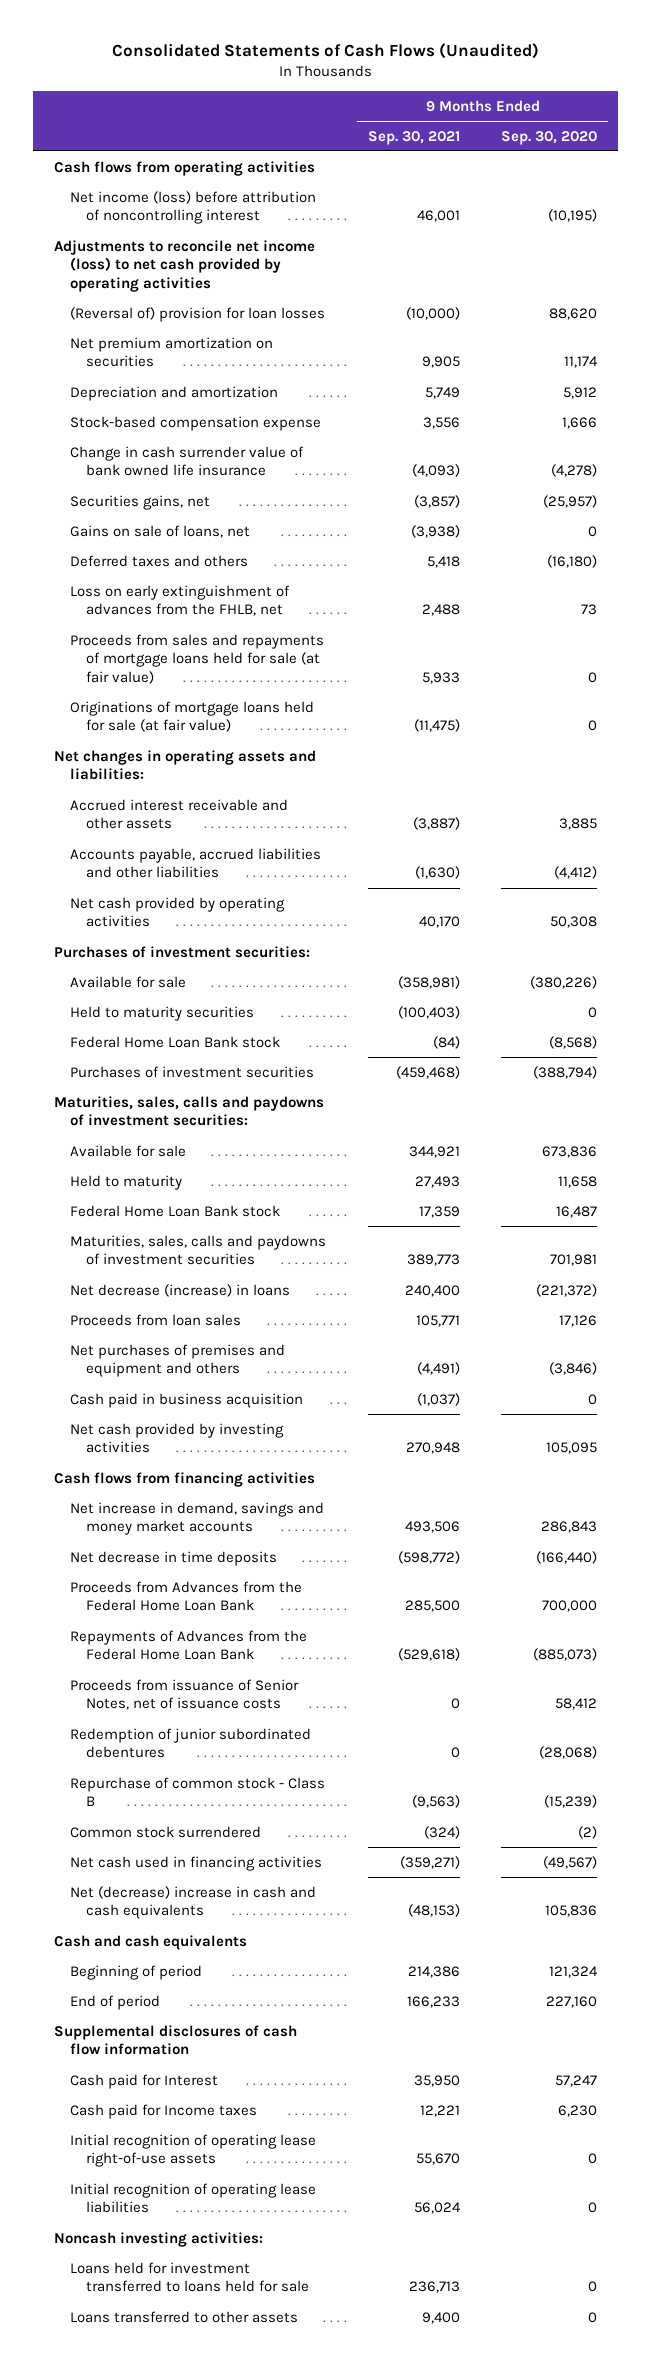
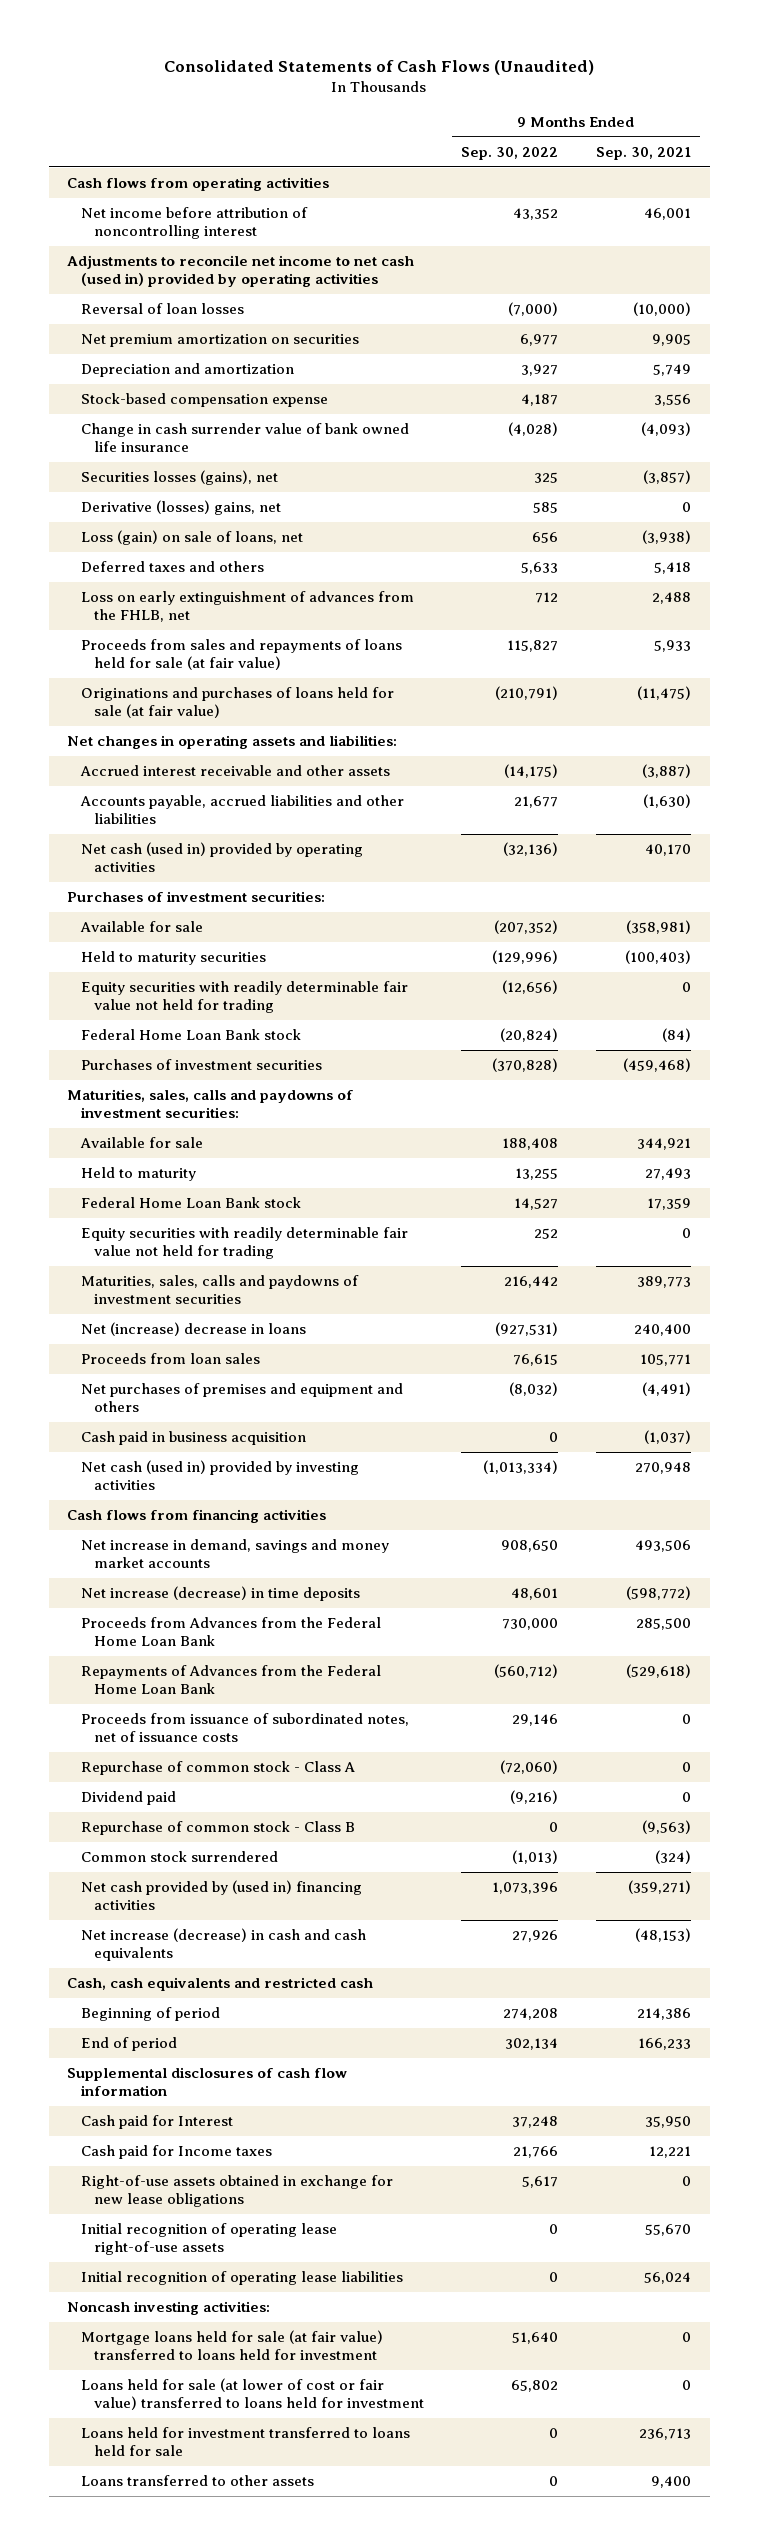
[501,130,598,145] Sep. 30, 2020 -> none
none -> [461,146,559,160] Sep. 30, 2022
[70,190,317,225] Net income (loss) before attribution of noncontrolling interest -> [80,207,308,240] Net income before attribution of noncontrolling interest
[54,239,316,292] Adjustments to reconcile net income (loss) to net cash provided by operating activities -> [67,255,415,288] Adjustments to reconcile net income to net cash (used in) provided by operating activities
[70,306,326,322] (Reversal of) provision for loan losses -> [80,303,244,315] Reversal of loan losses
[70,494,211,510] Securities gains, net -> [80,470,278,486] Securities losses (gains), net
none -> [80,500,281,516] Derivative (losses) gains, net
[70,524,251,538] Gains on sale of loans, net -> [80,530,303,546] Loss (gain) on sale of loans, net
[70,633,325,684] Proceeds from sales and repayments of mortgage loans held for sale (at fair value) -> [80,639,402,671] Proceeds from sales and repayments of loans held for sale (at fair value)
[70,700,315,733] Originations of mortgage loans held for sale (at fair value) -> [80,687,394,719] Originations and purchases of loans held for sale (at fair value)
[70,896,286,928] Net cash provided by operating activities -> [80,842,363,873] Net cash (used in) provided by operating activities
none -> [80,981,408,1014] Equity securities with readily determinable fair value not held for trading
none -> [80,1227,408,1260] Equity securities with readily determinable fair value not held for trading
[70,1283,291,1297] Net decrease (increase) in loans -> [80,1322,306,1337] Net (increase) decrease in loans
[70,1422,285,1454] Net cash provided by investing activities -> [80,1460,359,1491] Net cash (used in) provided by investing activities
[70,1550,278,1566] Net decrease in time deposits -> [80,1586,360,1602] Net increase (decrease) in time deposits
[70,1727,312,1759] Redemption of junior subordinated debentures -> none
[70,1678,300,1711] Proceeds from issuance of Senior Notes, net of issuance costs -> [80,1713,409,1743] Proceeds from issuance of subordinated notes, net of issuance costs
none -> [80,1761,355,1776] Repurchase of common stock - Class A
none -> [80,1791,176,1806] Dividend paid
[70,1855,323,1871] Net cash used in financing activities -> [80,1880,362,1911] Net cash provided by (used in) financing activities
[70,1885,317,1920] Net (decrease) increase in cash and cash equivalents -> [80,1928,366,1962] Net increase (decrease) in cash and cash equivalents
[54,1934,248,1950] Cash and cash equivalents -> [67,1977,374,1992] Cash, cash equivalents and restricted cash
none -> [80,2175,393,2208] Right-of-use assets obtained in exchange for new lease obligations
none -> [80,2330,383,2361] Mortgage loans held for sale (at fair value) transferred to loans held for investment
none -> [80,2378,424,2411] Loans held for sale (at lower of cost or fair value) transferred to loans held for investment

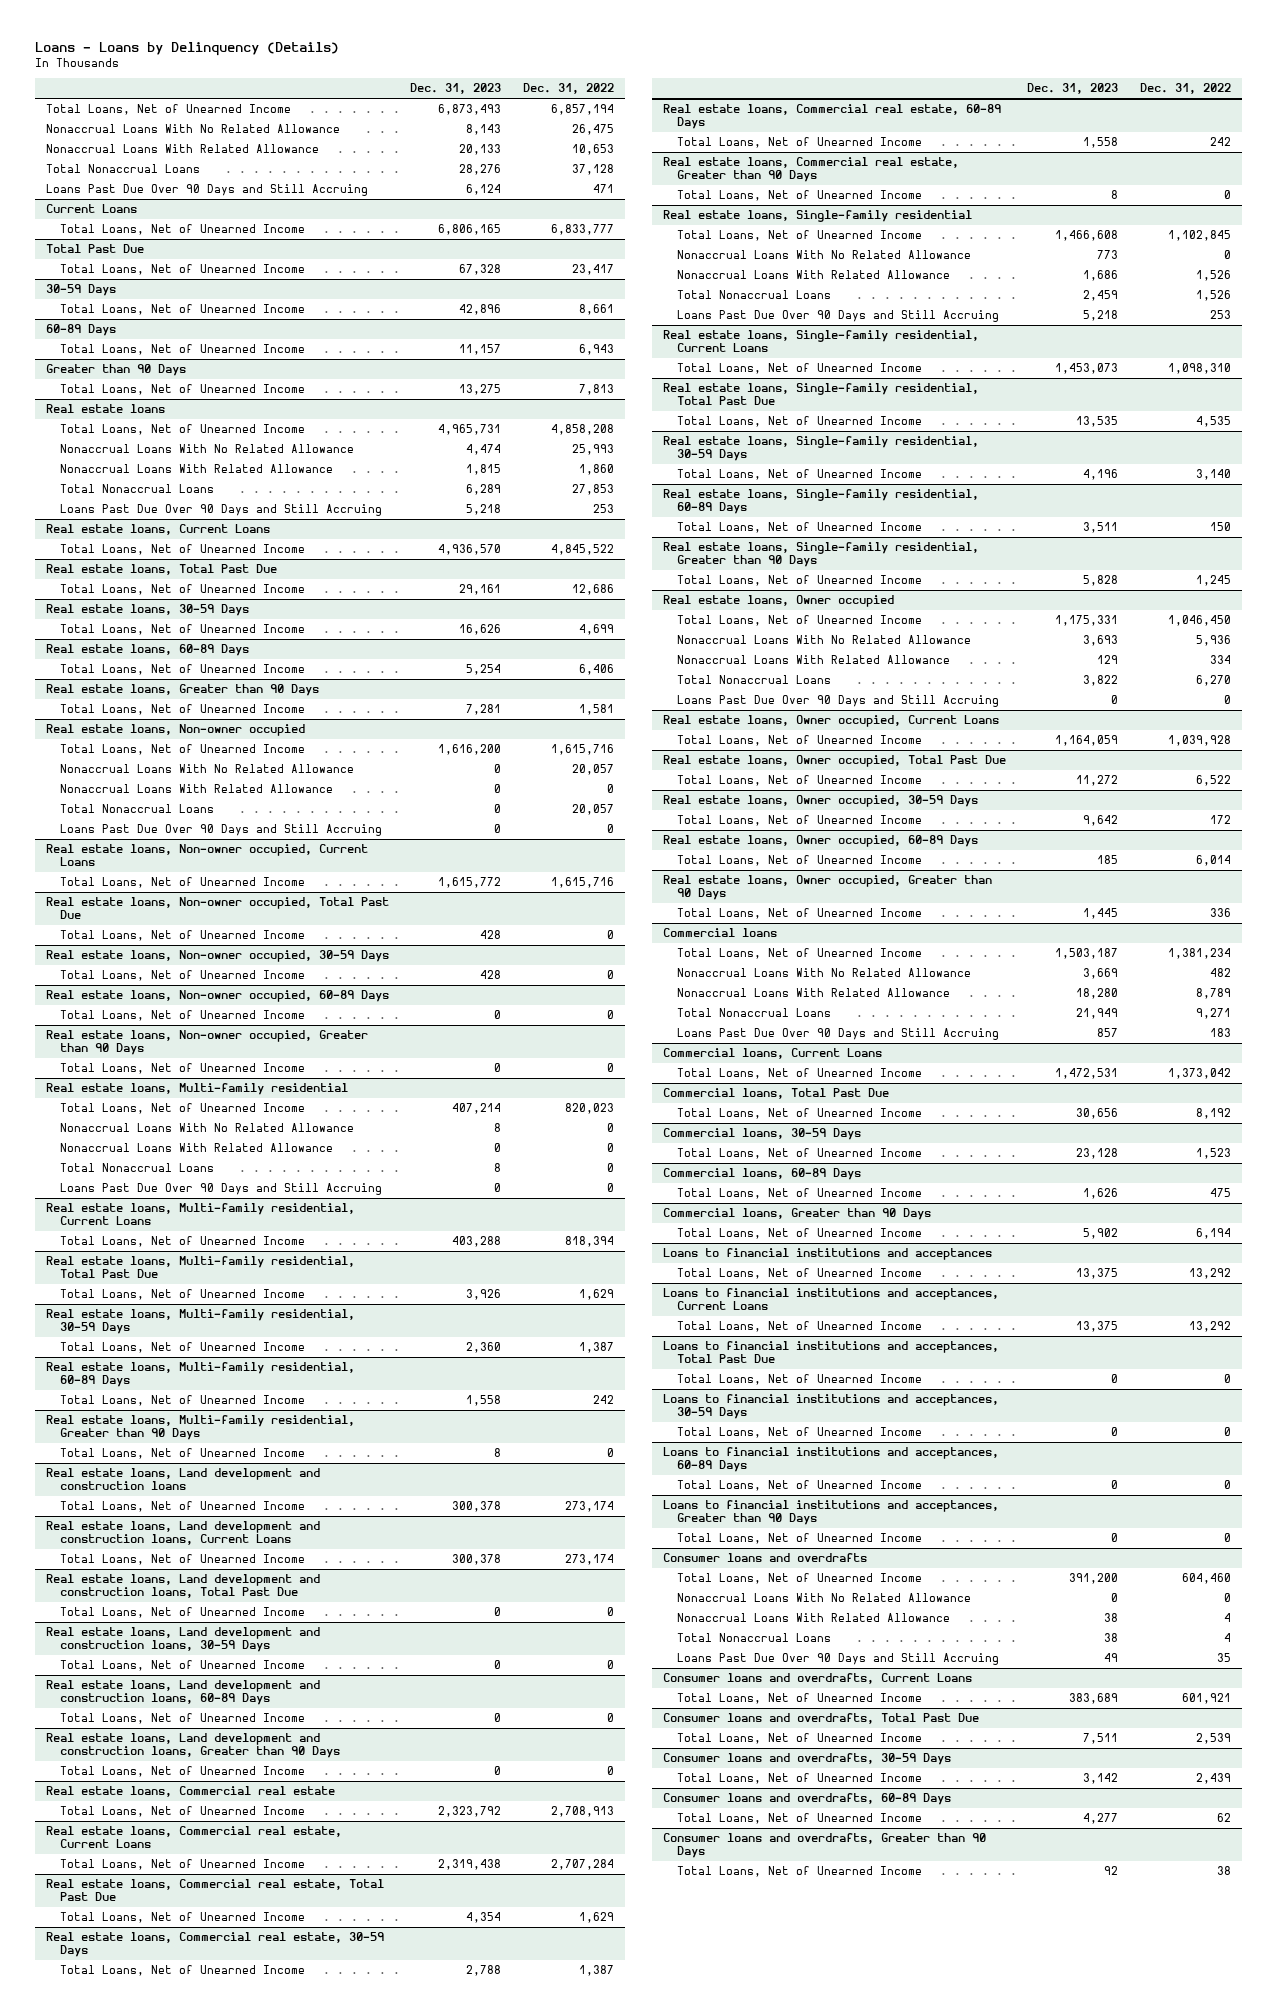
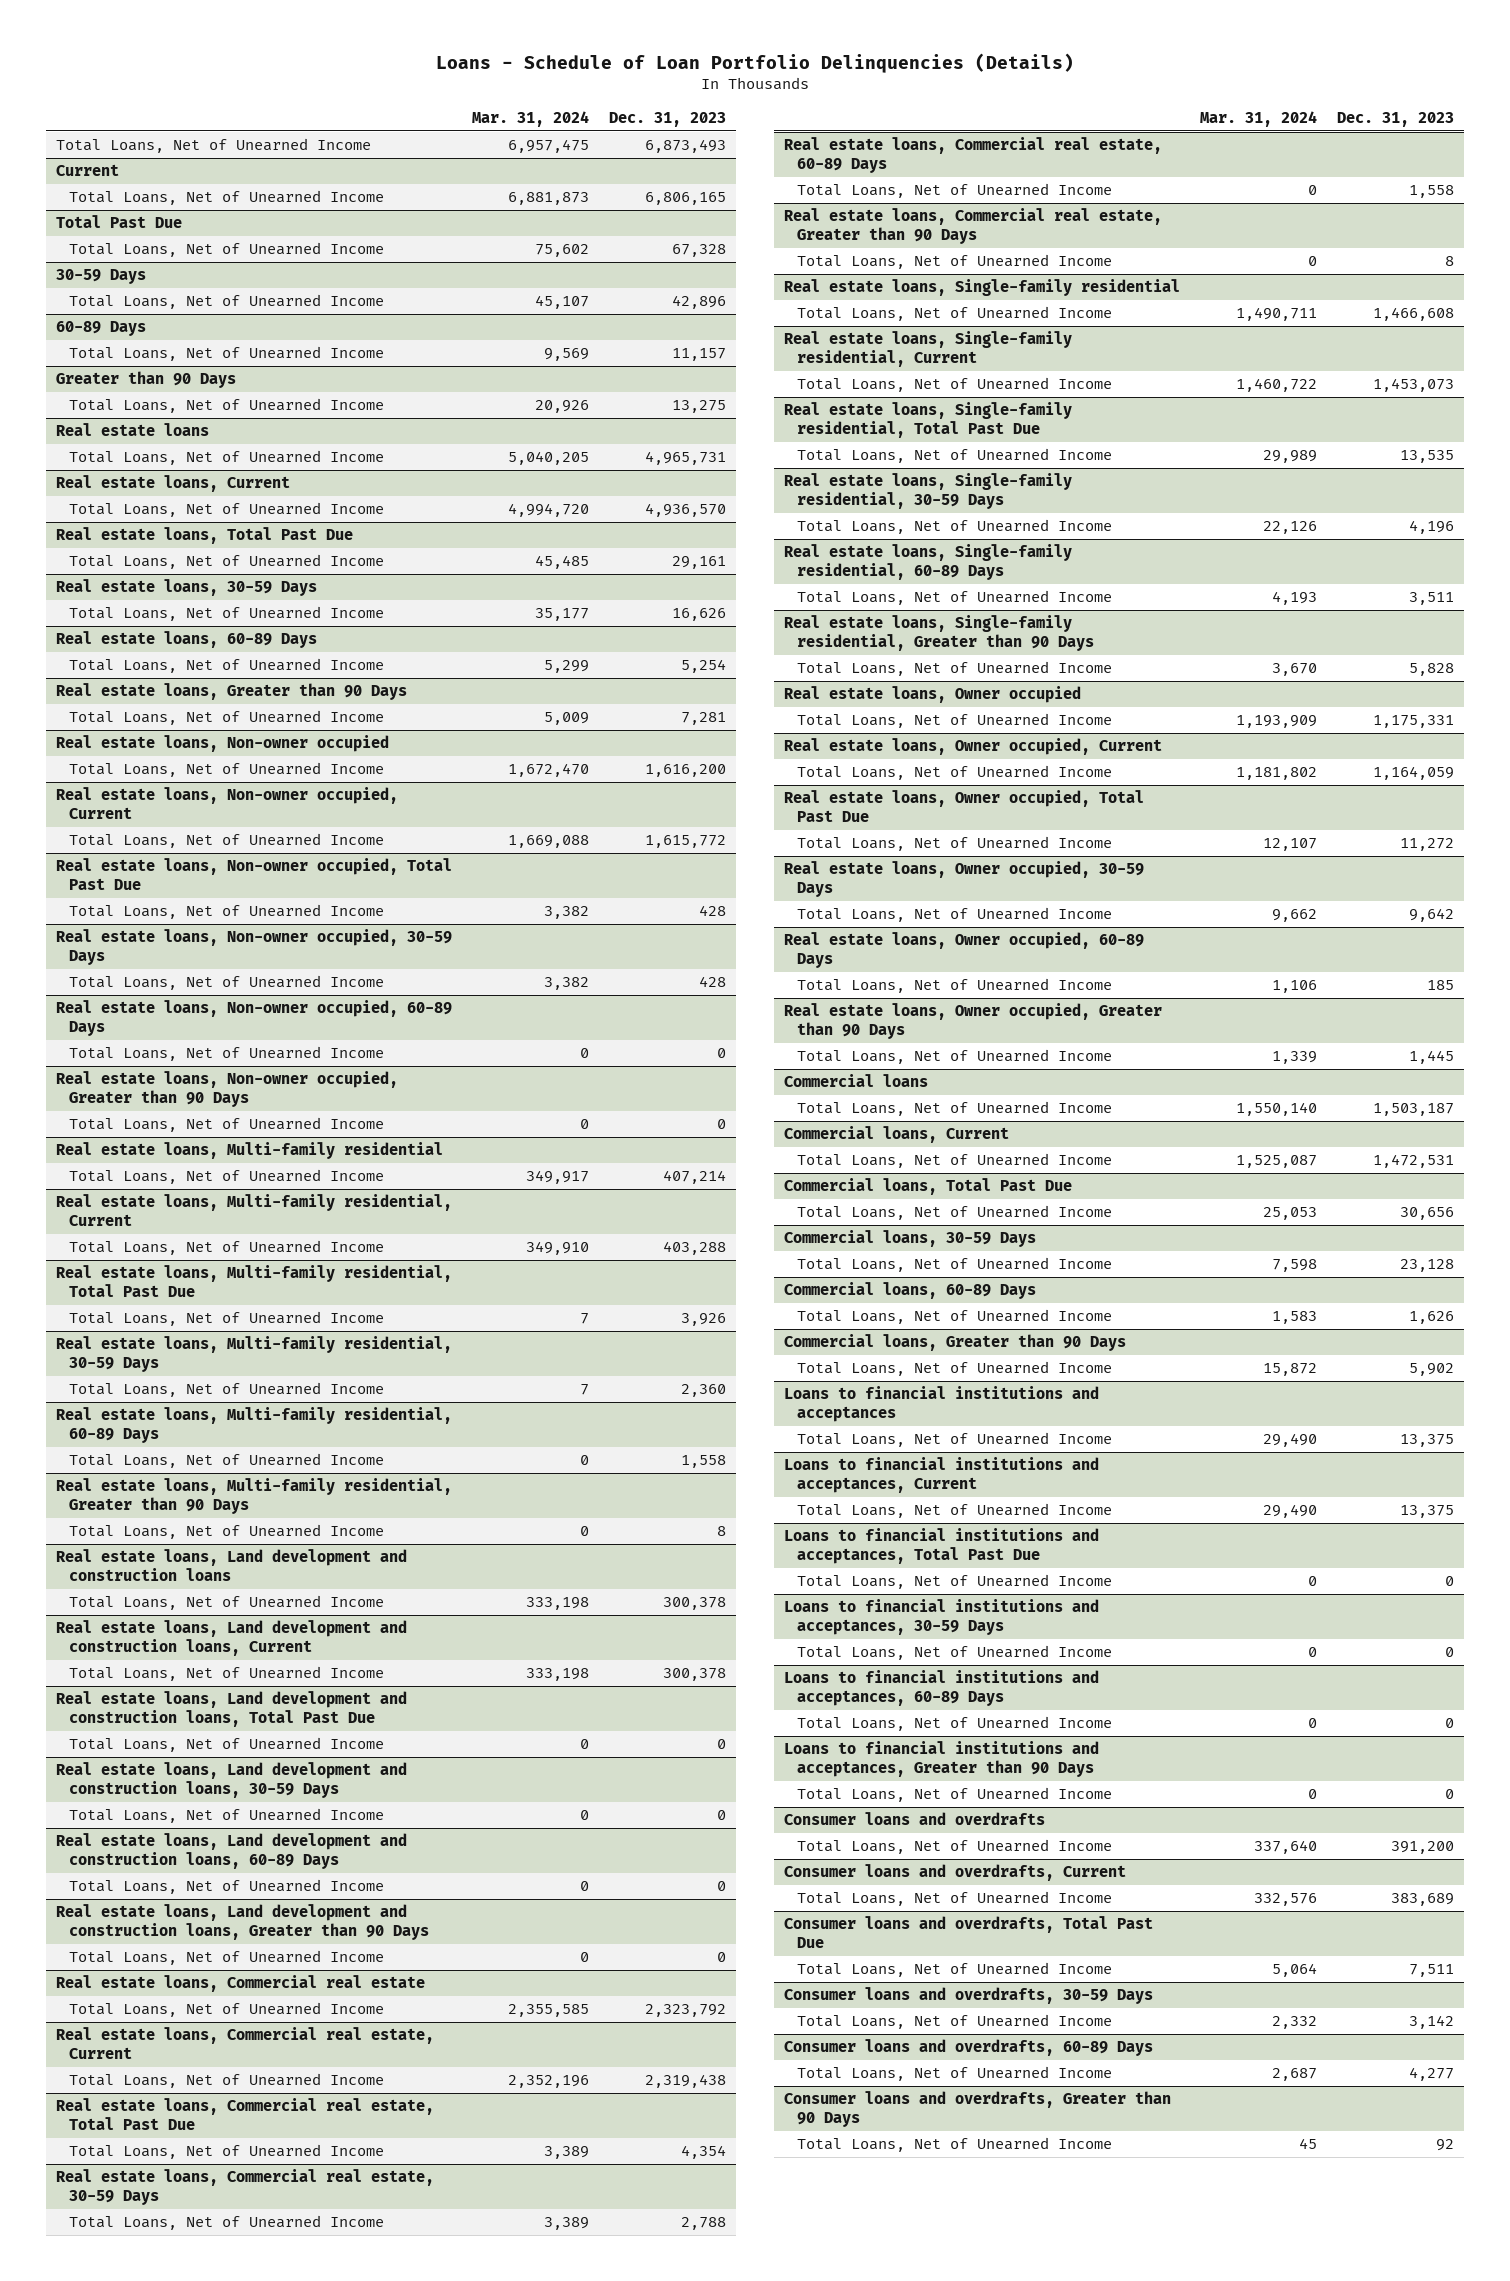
[35,42,340,57] Loans - Loans by Delinquency (Details) -> [435,53,1074,74] Loans - Schedule of Loan Portfolio Delinquencies (Details)
[522,83,614,95] Dec. 31, 2022 -> none
none -> [471,110,589,127] Mar. 31, 2024
[45,124,340,134] Nonaccrual Loans With No Related Allowance -> none
[45,144,319,154] Nonaccrual Loans With Related Allowance -> none
[45,164,200,174] Total Nonaccrual Loans -> none
[45,184,368,197] Loans Past Due Over 90 Days and Still Accruing -> none
[45,204,137,214] Current Loans -> [55,164,119,177] Current
[59,444,354,454] Nonaccrual Loans With No Related Allowance -> none
[59,464,333,474] Nonaccrual Loans With Related Allowance -> none
[59,484,214,494] Total Nonaccrual Loans -> none
[59,504,382,517] Loans Past Due Over 90 Days and Still Accruing -> none
[45,524,270,536] Real estate loans, Current Loans -> [55,475,290,493] Real estate loans, Current
[59,764,354,774] Nonaccrual Loans With No Related Allowance -> none
[59,784,333,794] Nonaccrual Loans With Related Allowance -> none
[59,804,214,814] Total Nonaccrual Loans -> none
[59,824,382,837] Loans Past Due Over 90 Days and Still Accruing -> none
[45,844,368,867] Real estate loans, Non-owner occupied, Current Loans -> [55,787,398,820] Real estate loans, Non-owner occupied, Current
[59,1123,354,1133] Nonaccrual Loans With No Related Allowance -> none
[59,1143,333,1153] Nonaccrual Loans With Related Allowance -> none
[59,1163,214,1173] Total Nonaccrual Loans -> none
[59,1183,382,1196] Loans Past Due Over 90 Days and Still Accruing -> none
[45,1203,355,1226] Real estate loans, Multi-family residential, Current Loans -> [55,1194,452,1227] Real estate loans, Multi-family residential, Current
[45,1521,320,1546] Real estate loans, Land development and construction loans, Current Loans -> [55,1620,407,1657] Real estate loans, Land development and construction loans, Current
[45,1826,342,1849] Real estate loans, Commercial real estate, Current Loans -> [55,2027,434,2060] Real estate loans, Commercial real estate, Current
[676,250,971,260] Nonaccrual Loans With No Related Allowance -> none
[676,270,950,280] Nonaccrual Loans With Related Allowance -> none
[676,290,831,300] Total Nonaccrual Loans -> none
[676,310,999,323] Loans Past Due Over 90 Days and Still Accruing -> none
[662,330,979,353] Real estate loans, Single-family residential, Current Loans -> [783,331,1072,368] Real estate loans, Single-family residential, Current
[676,635,971,645] Nonaccrual Loans With No Related Allowance -> none
[676,655,950,665] Nonaccrual Loans With Related Allowance -> none
[676,675,831,685] Total Nonaccrual Loans -> none
[676,695,999,708] Loans Past Due Over 90 Days and Still Accruing -> none
[662,715,999,728] Real estate loans, Owner occupied, Current Loans -> [783,738,1162,756] Real estate loans, Owner occupied, Current
[676,968,971,978] Nonaccrual Loans With No Related Allowance -> none
[676,988,950,998] Nonaccrual Loans With Related Allowance -> none
[676,1008,831,1018] Total Nonaccrual Loans -> none
[676,1028,999,1041] Loans Past Due Over 90 Days and Still Accruing -> none
[662,1048,882,1060] Commercial loans, Current Loans -> [783,1126,1009,1144] Commercial loans, Current
[662,1288,999,1311] Loans to financial institutions and acceptances, Current Loans -> [783,1457,1099,1494] Loans to financial institutions and acceptances, Current
[676,1593,971,1603] Nonaccrual Loans With No Related Allowance -> none
[676,1613,950,1623] Nonaccrual Loans With Related Allowance -> none
[676,1633,831,1643] Total Nonaccrual Loans -> none
[676,1653,999,1666] Loans Past Due Over 90 Days and Still Accruing -> none
[662,1673,972,1685] Consumer loans and overdrafts, Current Loans -> [783,1864,1126,1882] Consumer loans and overdrafts, Current

